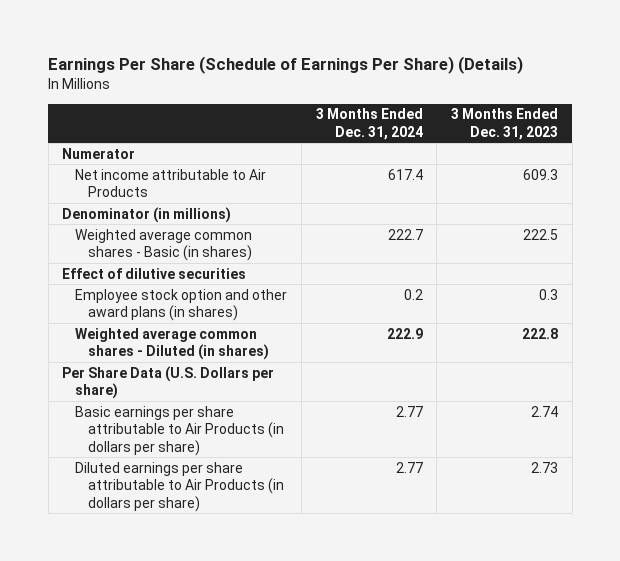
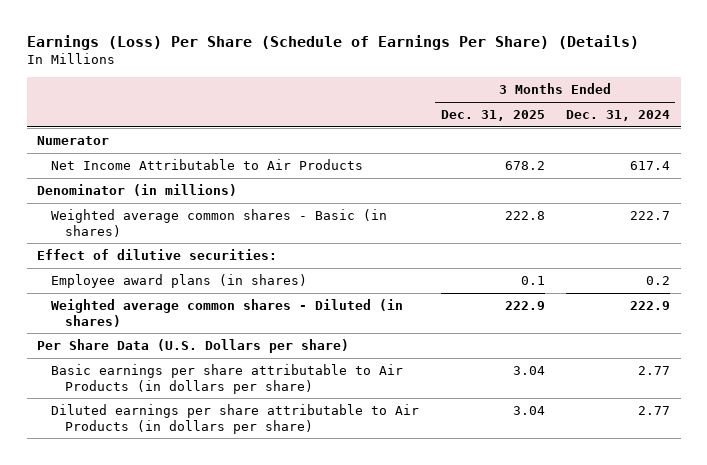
[48,56,524,75] Earnings Per Share (Schedule of Earnings Per Share) (Details) -> [26,34,639,50] Earnings (Loss) Per Share (Schedule of Earnings Per Share) (Details)
[451,108,559,140] 3 Months Ended Dec. 31, 2023 -> none
none -> [440,110,545,122] Dec. 31, 2025
[75,168,267,198] Net income attributable to Air Products -> [51,159,364,171] Net Income Attributable to Air Products
[62,267,247,279] Effect of dilutive securities -> [37,249,278,261] Effect of dilutive securities:
[75,288,288,322] Employee stock option and other award plans (in shares) -> [51,274,308,289] Employee award plans (in shares)

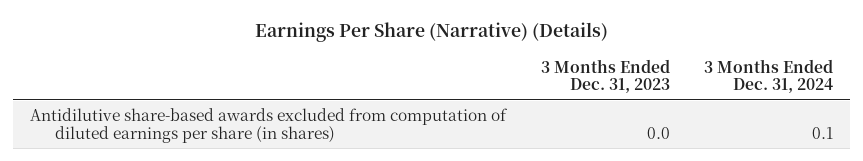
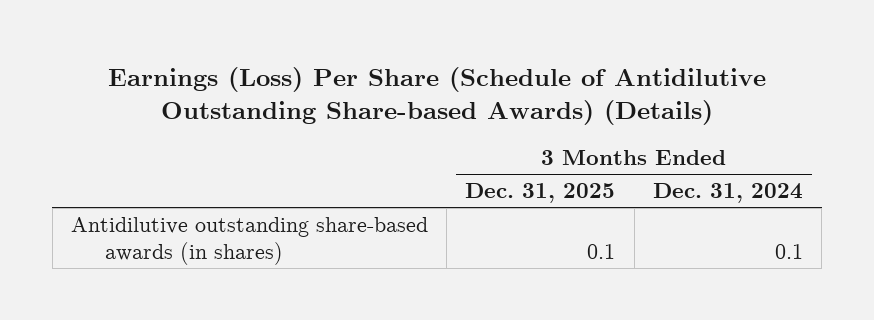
[254,21,608,42] Earnings Per Share (Narrative) (Details) -> [107,66,766,126] Earnings (Loss) Per Share (Schedule of Antidilutive Outstanding Share-based Awards) (Details)
[540,58,670,94] 3 Months Ended Dec. 31, 2023 -> none
none -> [465,183,616,204] Dec. 31, 2025
[30,108,509,144] Antidilutive share-based awards excluded from computation of diluted earnings per share (in shares) -> [70,216,428,266] Antidilutive outstanding share-based awards (in shares)

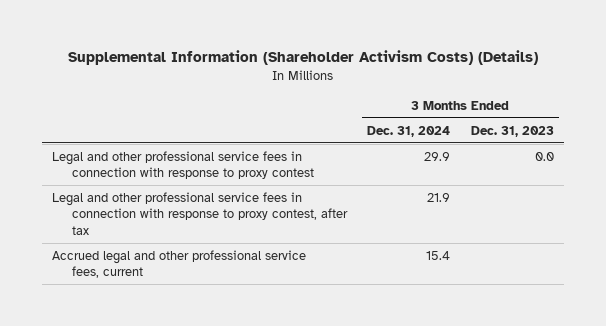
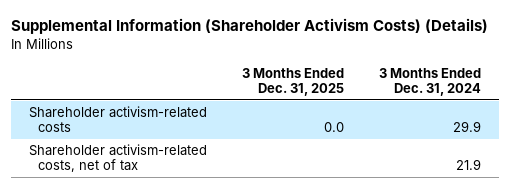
[470,125,554,137] Dec. 31, 2023 -> none
none -> [242,68,345,97] 3 Months Ended Dec. 31, 2025
[52,249,307,279] Accrued legal and other professional service fees, current -> none
[52,150,315,180] Legal and other professional service fees in connection with response to proxy contest -> [28,106,207,133] Shareholder activism-related costs
[52,191,349,235] Legal and other professional service fees in connection with response to proxy contest, after tax -> [28,144,207,173] Shareholder activism-related costs, net of tax

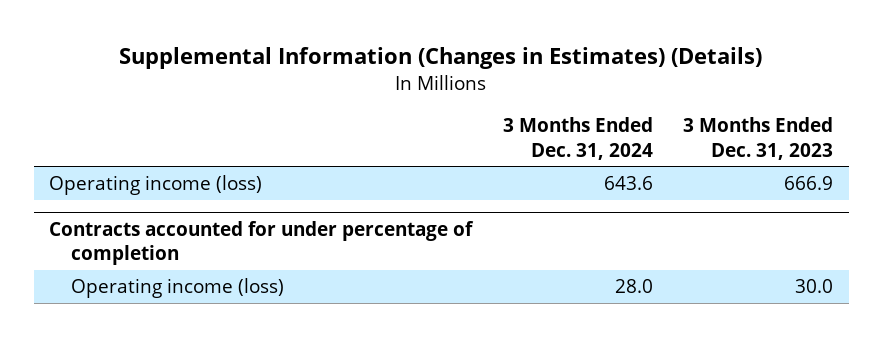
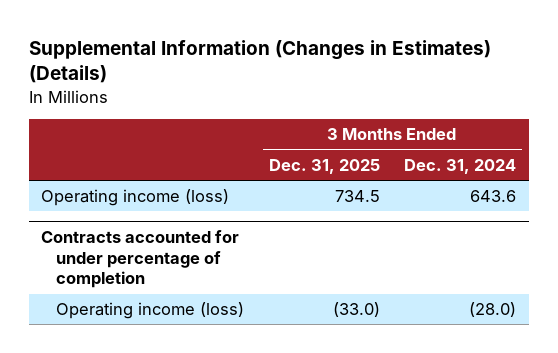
[683,116,834,160] 3 Months Ended Dec. 31, 2023 -> none
none -> [268,158,380,174] Dec. 31, 2025
[614,279,653,294] 28.0 -> [469,302,517,318] (28.0)

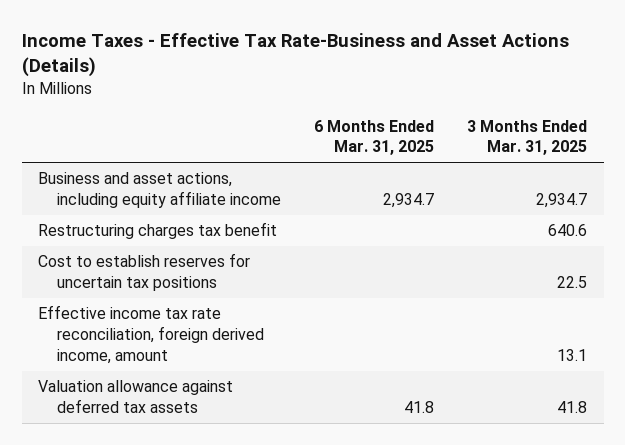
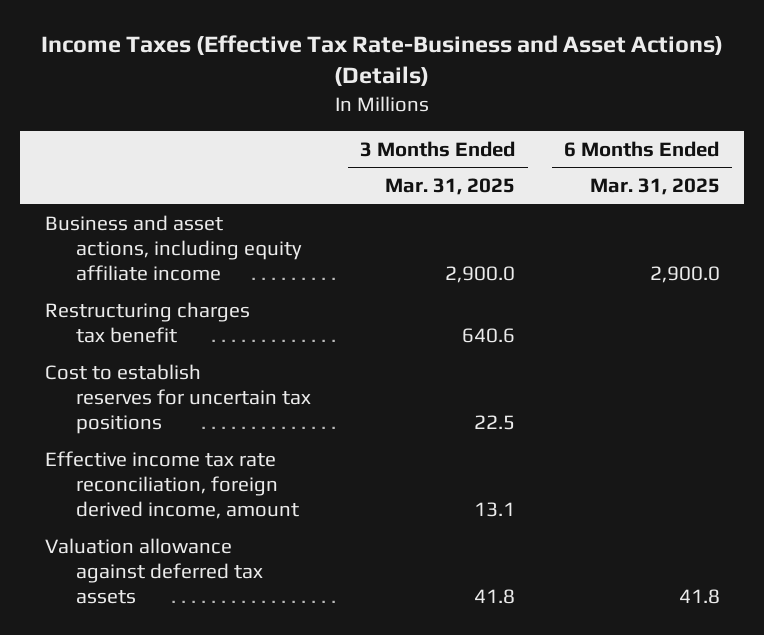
[21,32,569,78] Income Taxes - Effective Tax Rate-Business and Asset Actions (Details) -> [41,34,724,87] Income Taxes (Effective Tax Rate-Business and Asset Actions) (Details)
[383,193,435,209] 2,934.7 -> [649,266,720,284] 2,900.0
[536,193,588,209] 2,934.7 -> [445,266,516,284] 2,900.0

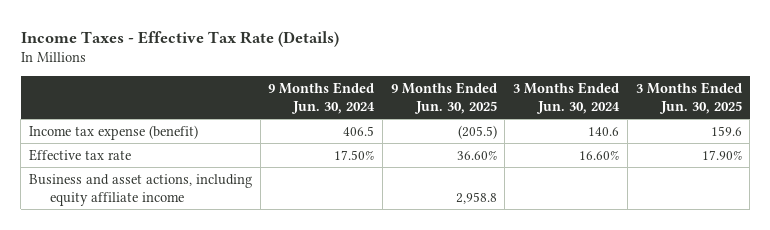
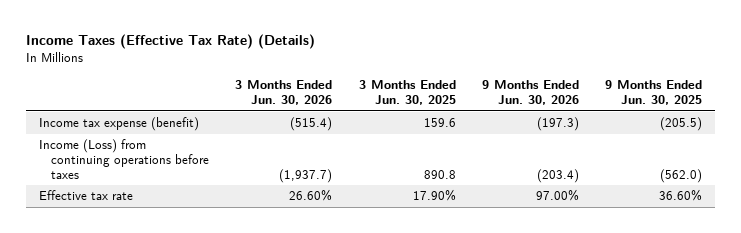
[20,30,339,47] Income Taxes - Effective Tax Rate (Details) -> [26,34,316,50] Income Taxes (Effective Tax Rate) (Details)
[268,81,376,114] 9 Months Ended Jun. 30, 2024 -> none
[513,81,621,114] 3 Months Ended Jun. 30, 2024 -> none
none -> [235,80,333,106] 3 Months Ended Jun. 30, 2026
none -> [481,80,579,106] 9 Months Ended Jun. 30, 2026
none -> [39,139,210,179] Income (Loss) from continuing operations before taxes
[28,173,252,206] Business and asset actions, including equity affiliate income -> none

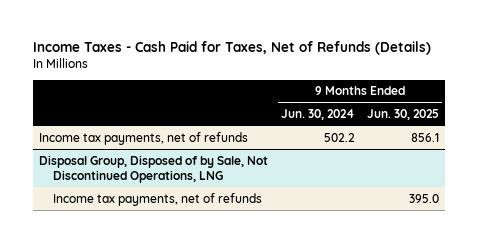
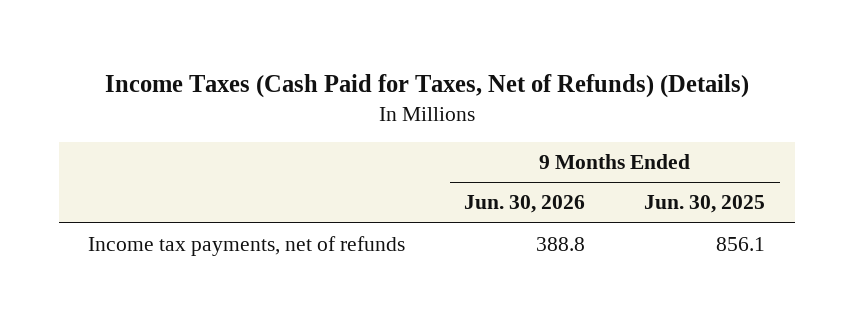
[33,40,432,55] Income Taxes - Cash Paid for Taxes, Net of Refunds (Details) -> [104,73,749,98] Income Taxes (Cash Paid for Taxes, Net of Refunds) (Details)
[280,109,355,121] Jun. 30, 2024 -> none
none -> [464,195,586,214] Jun. 30, 2026
[39,154,269,183] Disposal Group, Disposed of by Sale, Not Discontinued Operations, LNG -> none
[52,192,262,206] Income tax payments, net of refunds -> none

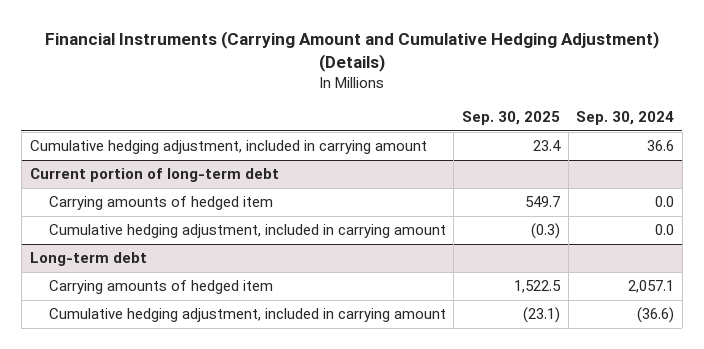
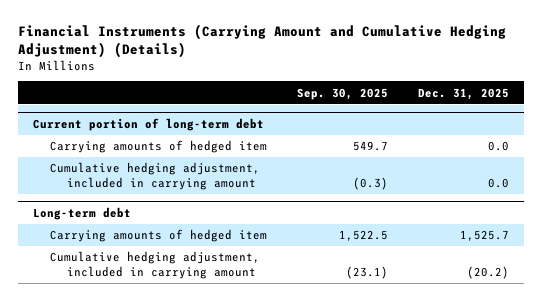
[576,110,675,125] Sep. 30, 2024 -> none
none -> [417,87,509,100] Dec. 31, 2025
[29,140,427,155] Cumulative hedging adjustment, included in carrying amount -> none

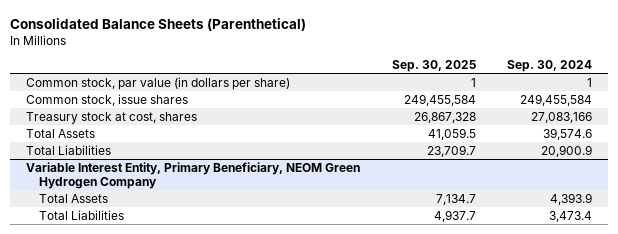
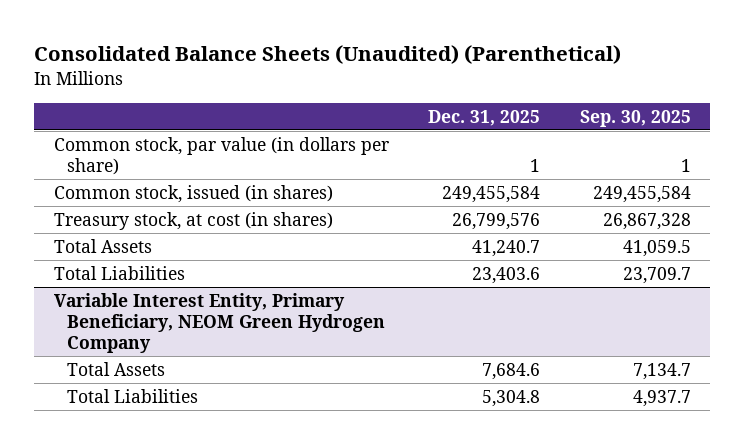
[10,17,307,31] Consolidated Balance Sheets (Parenthetical) -> [33,45,621,65] Consolidated Balance Sheets (Unaudited) (Parenthetical)
[507,60,593,73] Sep. 30, 2024 -> none
none -> [428,109,541,126] Dec. 31, 2025
[26,93,189,106] Common stock, issue shares -> [53,184,333,203] Common stock, issued (in shares)
[26,111,198,124] Treasury stock at cost, shares -> [53,211,333,230] Treasury stock, at cost (in shares)

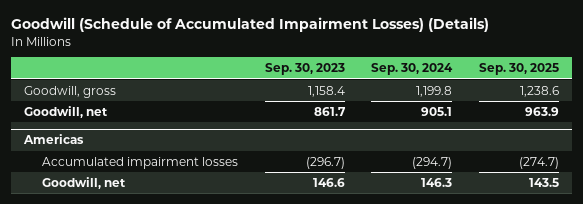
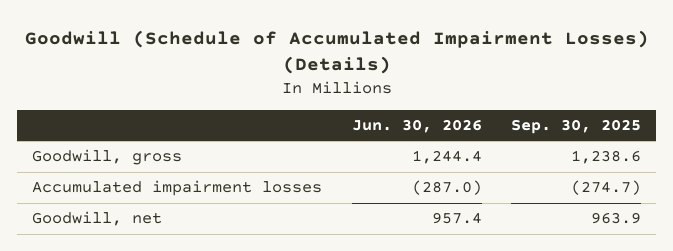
[264,63,345,76] Sep. 30, 2023 -> none
[371,63,454,76] Sep. 30, 2024 -> none
none -> [351,118,482,133] Jun. 30, 2026
[23,134,85,145] Americas -> none
[42,176,127,189] Goodwill, net -> none
[24,105,109,118] Goodwill, net -> [32,211,163,227] Goodwill, net

